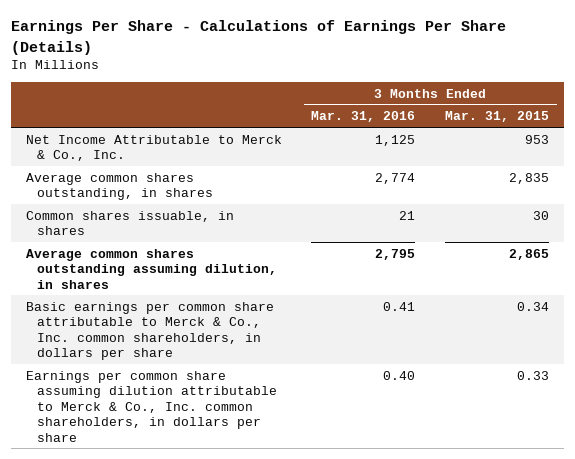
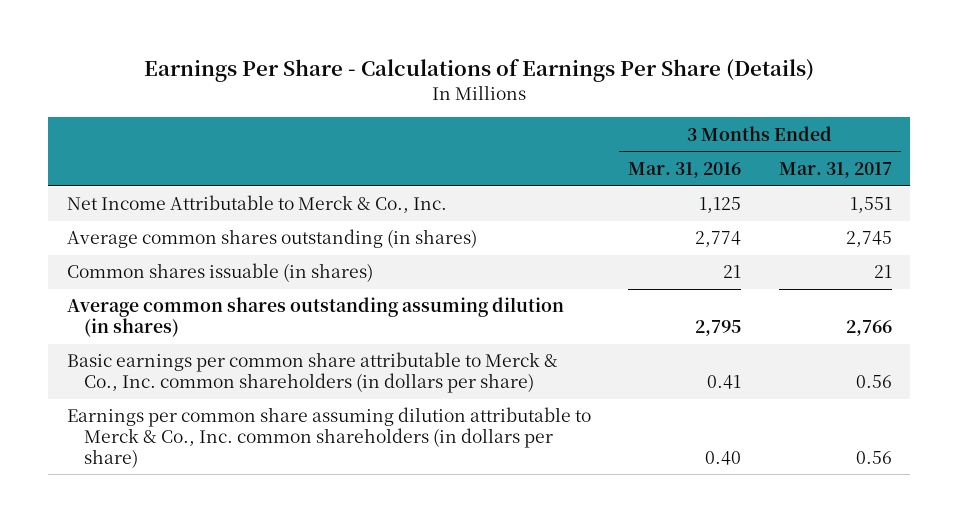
[445,111,550,123] Mar. 31, 2015 -> none
none -> [778,161,892,178] Mar. 31, 2017
[25,172,214,201] Average common shares outstanding, in shares -> [67,229,478,249] Average common shares outstanding (in shares)
[25,210,234,236] Common shares issuable, in shares -> [67,263,374,283] Common shares issuable (in shares)
[25,248,278,289] Average common shares outstanding assuming dilution, in shares -> [67,297,565,338] Average common shares outstanding assuming dilution (in shares)
[25,301,274,361] Basic earnings per common share attributable to Merck & Co., Inc. common shareholders, in dollars per share -> [67,352,559,394] Basic earnings per common share attributable to Merck & Co., Inc. common shareholders (in dollars per share)
[25,370,278,442] Earnings per common share assuming dilution attributable to Merck & Co., Inc. common shareholders, in dollars per share -> [67,407,592,468] Earnings per common share assuming dilution attributable to Merck & Co., Inc. common shareholders (in dollars per share)

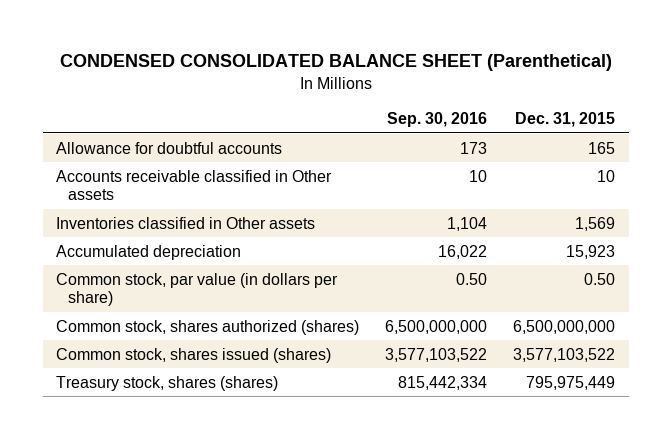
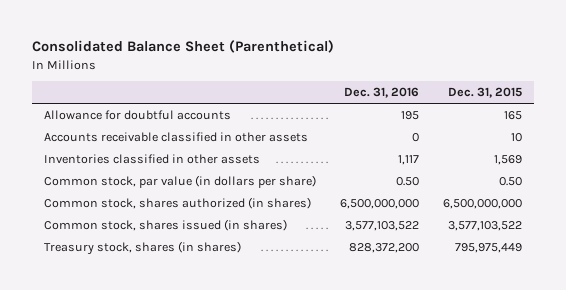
[59,54,612,72] CONDENSED CONSOLIDATED BALANCE SHEET (Parenthetical) -> [31,40,334,54] Consolidated Balance Sheet (Parenthetical)
[387,112,488,128] Sep. 30, 2016 -> none
none -> [343,87,419,99] Dec. 31, 2016
[55,244,241,260] Accumulated depreciation -> none
[55,169,332,201] Accounts receivable classified in Other assets -> [43,132,308,143] Accounts receivable classified in other assets
[55,216,315,229] Inventories classified in Other assets -> [43,154,260,165] Inventories classified in other assets
[55,319,359,335] Common stock, shares authorized (shares) -> [43,197,311,210] Common stock, shares authorized (in shares)
[55,347,331,363] Common stock, shares issued (shares) -> [43,219,287,232] Common stock, shares issued (in shares)
[55,375,278,391] Treasury stock, shares (shares) -> [43,241,241,256] Treasury stock, shares (in shares)

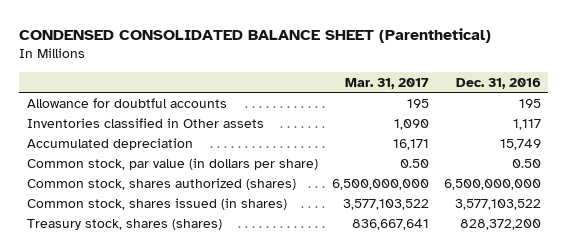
[31,40,334,54] Consolidated Balance Sheet (Parenthetical) -> [19,28,492,44] CONDENSED CONSOLIDATED BALANCE SHEET (Parenthetical)
[447,87,522,99] Dec. 31, 2015 -> none
none -> [345,77,430,89] Mar. 31, 2017
[43,132,308,143] Accounts receivable classified in other assets -> none
[43,154,260,165] Inventories classified in other assets -> [26,117,264,128] Inventories classified in Other assets
none -> [26,137,193,150] Accumulated depreciation
[43,197,311,210] Common stock, shares authorized (in shares) -> [26,177,296,190] Common stock, shares authorized (shares)
[43,241,241,256] Treasury stock, shares (in shares) -> [26,218,222,230] Treasury stock, shares (shares)

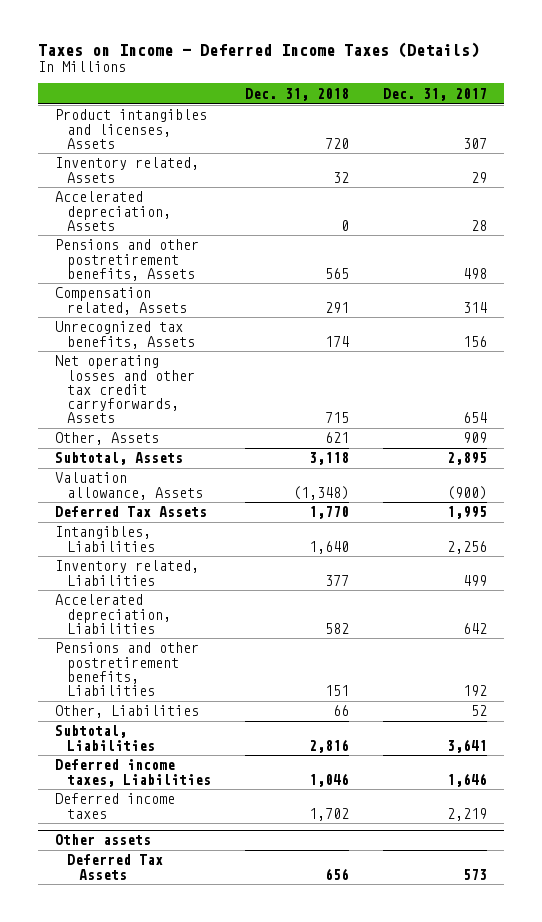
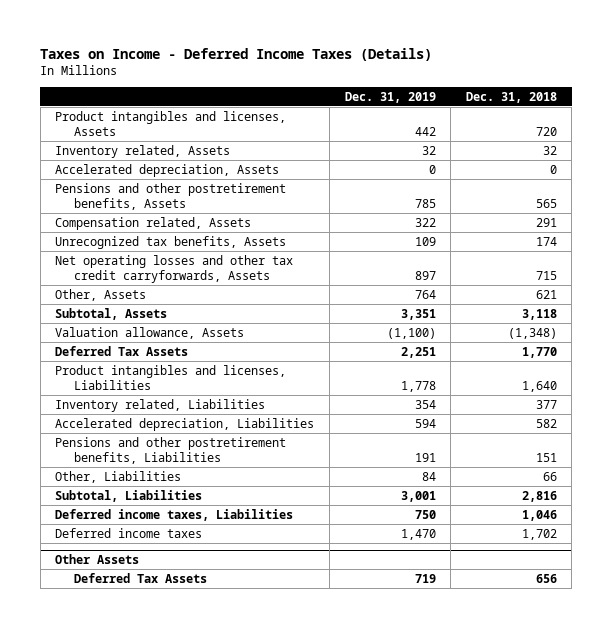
[382,87,487,101] Dec. 31, 2017 -> none
none -> [344,91,436,103] Dec. 31, 2019
[54,526,156,552] Intangibles, Liabilities -> [55,364,287,391] Product intangibles and licenses, Liabilities
[54,834,151,846] Other assets -> [55,554,140,565] Other Assets

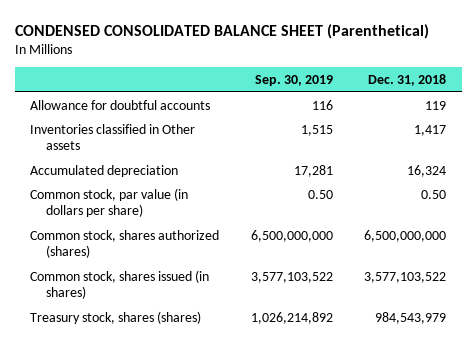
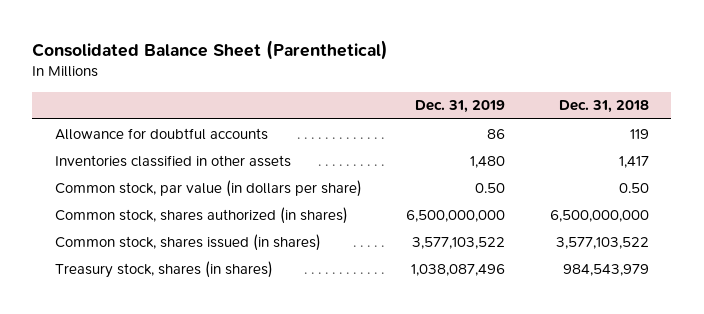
[14,23,429,39] CONDENSED CONSOLIDATED BALANCE SHEET (Parenthetical) -> [32,39,389,60] Consolidated Balance Sheet (Parenthetical)
[254,74,333,86] Sep. 30, 2019 -> none
none -> [415,100,506,114] Dec. 31, 2019
[30,164,179,177] Accumulated depreciation -> none
[30,123,196,151] Inventories classified in Other assets -> [54,154,291,167] Inventories classified in other assets
[30,229,220,259] Common stock, shares authorized (shares) -> [54,206,348,224] Common stock, shares authorized (in shares)
[30,310,202,324] Treasury stock, shares (shares) -> [54,260,273,278] Treasury stock, shares (in shares)

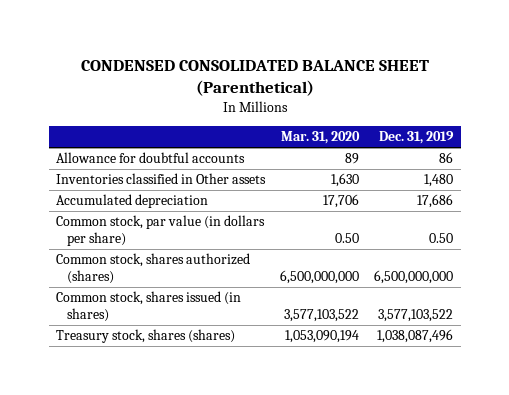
[32,39,389,60] Consolidated Balance Sheet (Parenthetical) -> [80,59,429,96] CONDENSED CONSOLIDATED BALANCE SHEET (Parenthetical)
[559,100,650,114] Dec. 31, 2018 -> none
none -> [281,131,361,145] Mar. 31, 2020
[54,154,291,167] Inventories classified in other assets -> [56,173,267,185] Inventories classified in Other assets
none -> [56,194,209,209] Accumulated depreciation
[54,206,348,224] Common stock, shares authorized (in shares) -> [56,253,251,285] Common stock, shares authorized (shares)
[54,260,273,278] Treasury stock, shares (in shares) -> [56,329,236,344] Treasury stock, shares (shares)

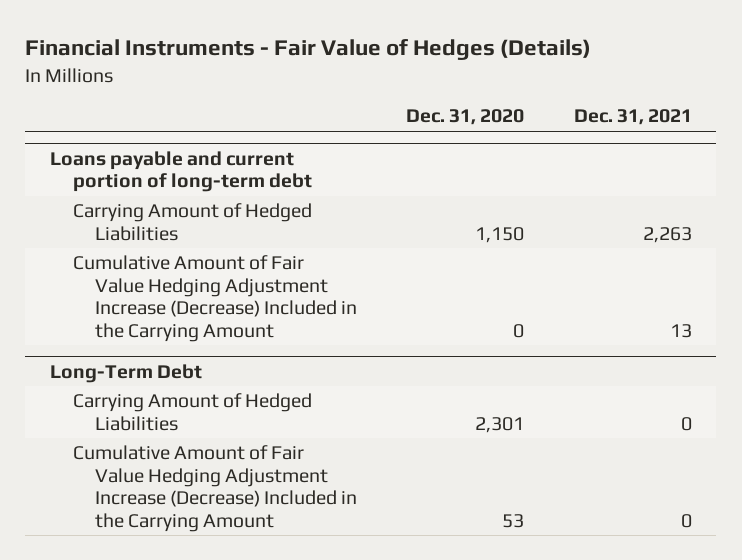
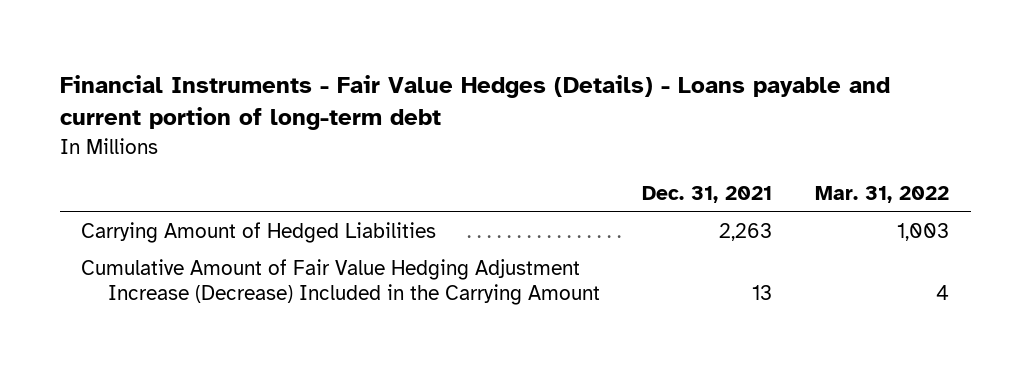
[25,39,592,61] Financial Instruments - Fair Value of Hedges (Details) -> [59,74,890,131] Financial Instruments - Fair Value Hedges (Details) - Loans payable and current portion of long-term debt
[406,109,525,126] Dec. 31, 2020 -> none
none -> [815,186,950,204] Mar. 31, 2022
[50,150,312,192] Loans payable and current portion of long-term debt -> none
[50,363,203,383] Long-Term Debt -> none
[72,393,312,431] Carrying Amount of Hedged Liabilities -> none
[72,445,357,532] Cumulative Amount of Fair Value Hedging Adjustment Increase (Decrease) Included in the Carrying Amount -> none

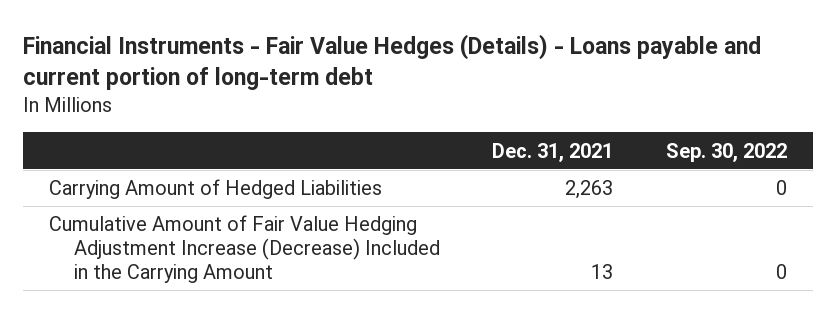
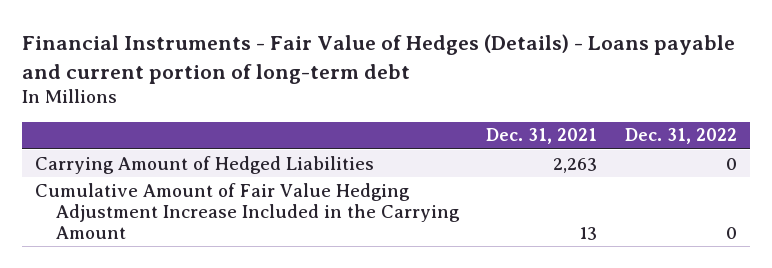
[22,34,761,91] Financial Instruments - Fair Value Hedges (Details) - Loans payable and current portion of long-term debt -> [21,34,735,84] Financial Instruments - Fair Value of Hedges (Details) - Loans payable and current portion of long-term debt
[665,142,787,162] Sep. 30, 2022 -> none
none -> [624,128,737,145] Dec. 31, 2022
[49,215,441,283] Cumulative Amount of Fair Value Hedging Adjustment Increase (Decrease) Included in the Carrying Amount -> [35,182,461,240] Cumulative Amount of Fair Value Hedging Adjustment Increase Included in the Carrying Amount

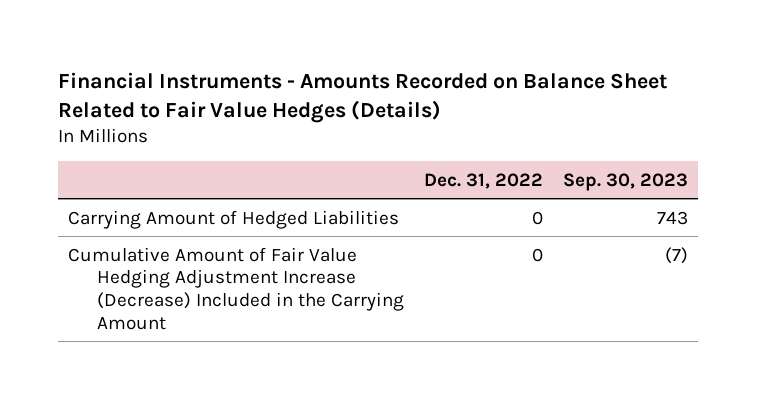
[21,34,735,84] Financial Instruments - Fair Value of Hedges (Details) - Loans payable and current portion of long-term debt -> [58,71,668,123] Financial Instruments - Amounts Recorded on Balance Sheet Related to Fair Value Hedges (Details)
[486,128,598,145] Dec. 31, 2021 -> none
none -> [563,172,689,191] Sep. 30, 2023
[35,182,461,240] Cumulative Amount of Fair Value Hedging Adjustment Increase Included in the Carrying Amount -> [68,246,405,330] Cumulative Amount of Fair Value Hedging Adjustment Increase (Decrease) Included in the Carrying Amount

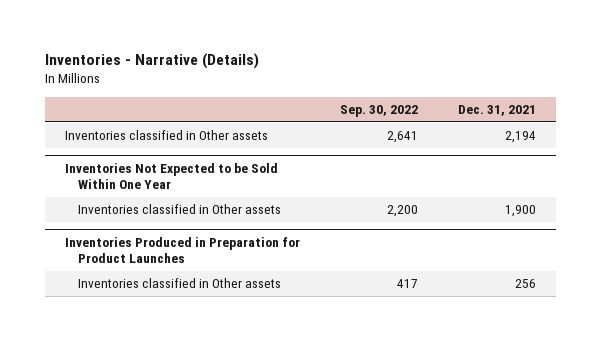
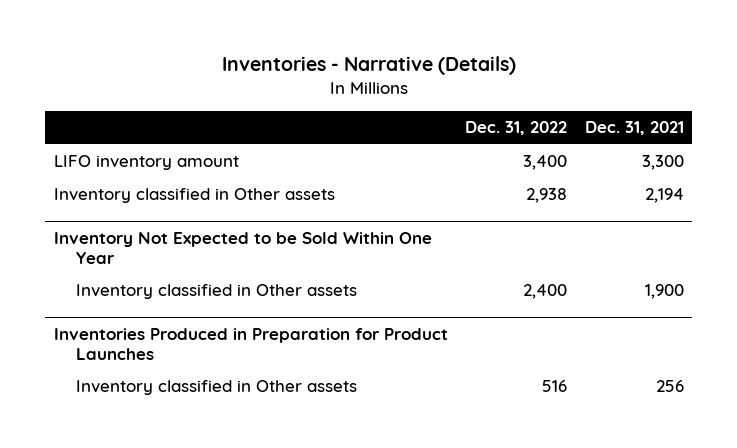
[339,104,418,117] Sep. 30, 2022 -> none
none -> [465,121,568,136] Dec. 31, 2022
none -> [53,155,239,171] LIFO inventory amount
[64,130,268,141] Inventories classified in Other assets -> [53,188,335,204] Inventory classified in Other assets
[64,163,278,189] Inventories Not Expected to be Sold Within One Year -> [53,231,432,264] Inventory Not Expected to be Sold Within One Year
[78,204,282,215] Inventories classified in Other assets -> [75,284,357,300] Inventory classified in Other assets
[78,278,282,289] Inventories classified in Other assets -> [75,380,357,396] Inventory classified in Other assets

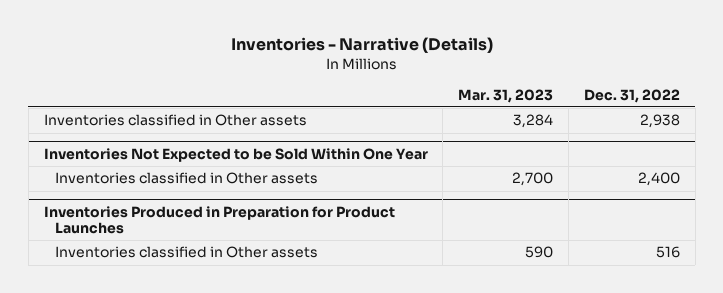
[584,121,684,136] Dec. 31, 2021 -> none
none -> [458,88,554,103] Mar. 31, 2023
[53,155,239,171] LIFO inventory amount -> none
[53,188,335,204] Inventory classified in Other assets -> [43,114,307,127] Inventories classified in Other assets
[53,231,432,264] Inventory Not Expected to be Sold Within One Year -> [43,147,428,162] Inventories Not Expected to be Sold Within One Year
[75,284,357,300] Inventory classified in Other assets -> [55,172,319,185] Inventories classified in Other assets
[75,380,357,396] Inventory classified in Other assets -> [55,246,319,259] Inventories classified in Other assets

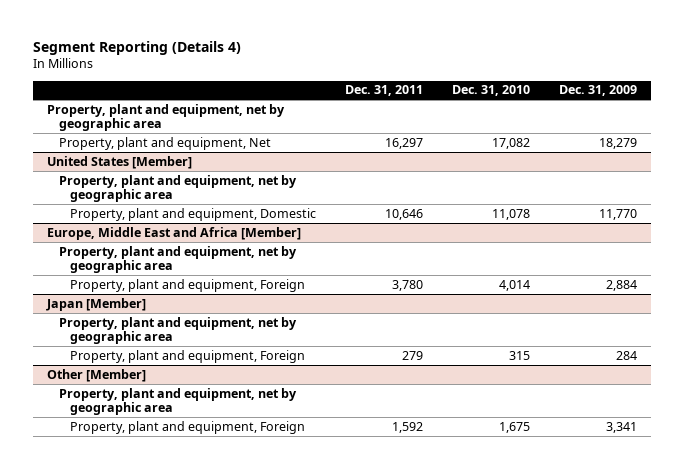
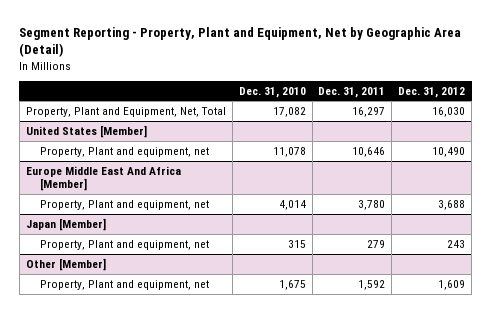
[32,40,241,55] Segment Reporting (Details 4) -> [19,26,462,58] Segment Reporting - Property, Plant and Equipment, Net by Geographic Area (Detail)
[558,85,637,97] Dec. 31, 2009 -> none
none -> [398,86,466,98] Dec. 31, 2012
[46,103,285,131] Property, plant and equipment, net by geographic area -> none
[58,136,271,150] Property, plant and equipment, Net -> [25,106,226,117] Property, Plant and Equipment, Net, Total
[58,174,297,202] Property, plant and equipment, net by geographic area -> none
[58,245,297,273] Property, plant and equipment, net by geographic area -> none
[70,207,317,221] Property, plant and equipment, Domestic -> [39,146,209,157] Property, Plant and equipment, net
[46,226,301,240] Europe, Middle East and Africa [Member] -> [25,165,181,192] Europe Middle East And Africa [Member]
[70,278,306,292] Property, plant and equipment, Foreign -> [39,199,209,210] Property, Plant and equipment, net
[58,316,297,344] Property, plant and equipment, net by geographic area -> none
[70,349,306,363] Property, plant and equipment, Foreign -> [39,239,209,250] Property, Plant and equipment, net
[58,387,297,415] Property, plant and equipment, net by geographic area -> none
[70,420,306,434] Property, plant and equipment, Foreign -> [39,279,209,290] Property, Plant and equipment, net

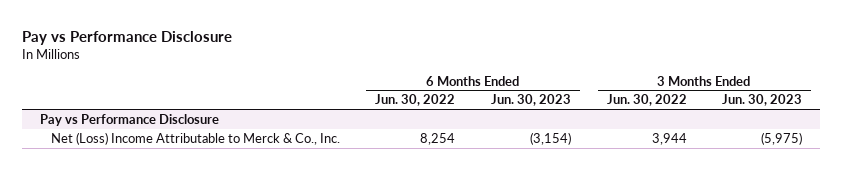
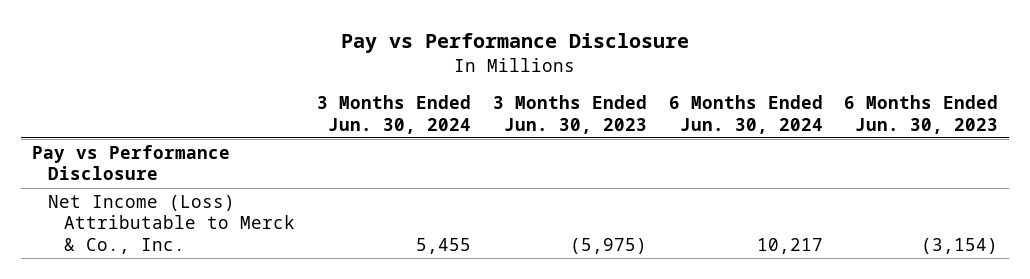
[375,94,456,107] Jun. 30, 2022 -> none
[606,94,687,107] Jun. 30, 2022 -> none
none -> [316,95,471,134] 3 Months Ended Jun. 30, 2024
none -> [668,95,823,134] 6 Months Ended Jun. 30, 2024
[50,131,340,145] Net (Loss) Income Attributable to Merck & Co., Inc. -> [48,194,296,254] Net Income (Loss) Attributable to Merck & Co., Inc.

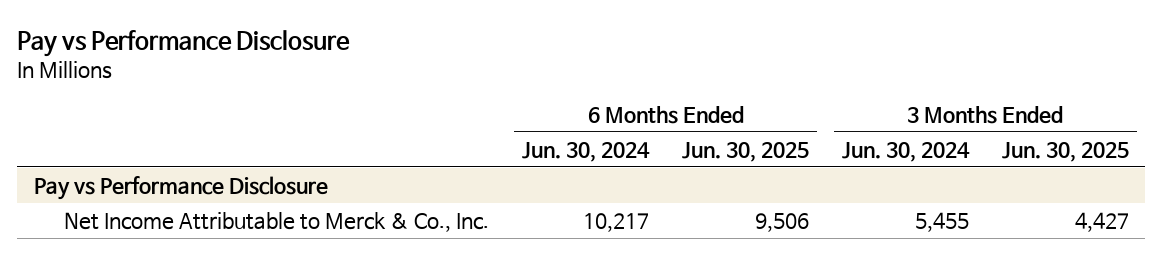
[492,95,647,134] 3 Months Ended Jun. 30, 2023 -> none
[844,95,999,134] 6 Months Ended Jun. 30, 2023 -> none
none -> [682,141,810,162] Jun. 30, 2025
none -> [1001,141,1129,162] Jun. 30, 2025
[48,194,296,254] Net Income (Loss) Attributable to Merck & Co., Inc. -> [64,211,490,232] Net Income Attributable to Merck & Co., Inc.

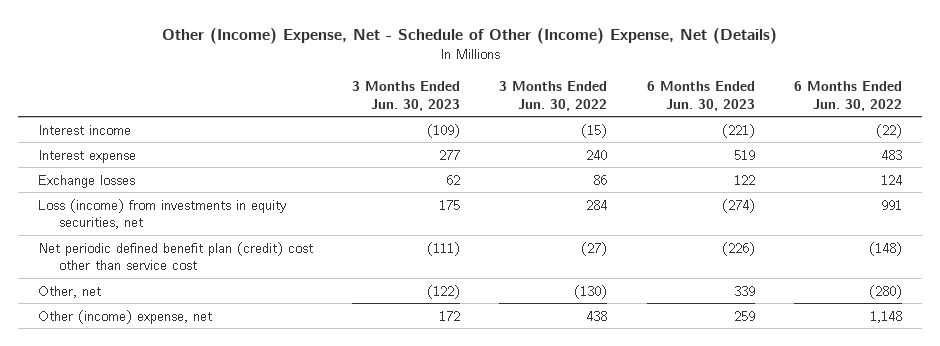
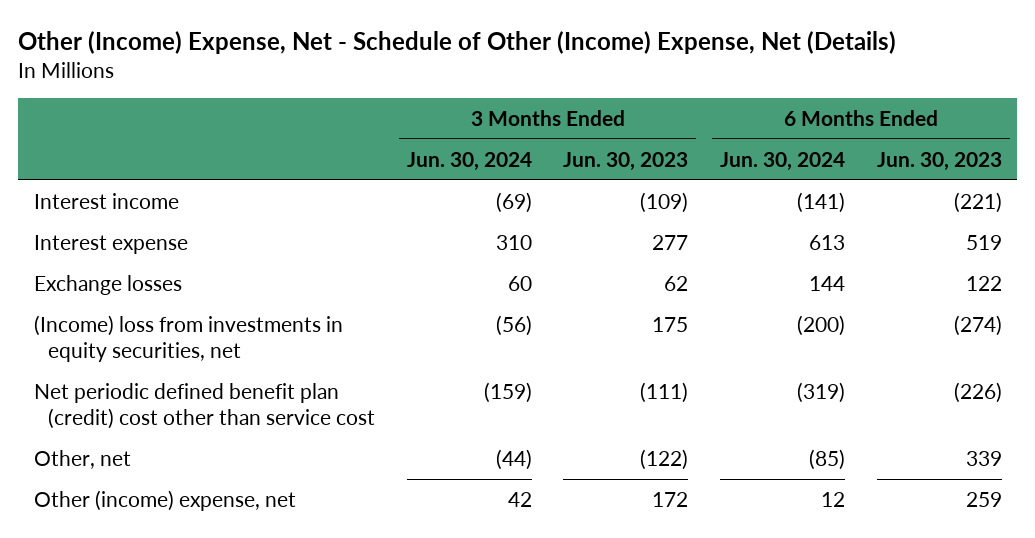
[499,80,608,111] 3 Months Ended Jun. 30, 2022 -> none
[793,80,902,111] 6 Months Ended Jun. 30, 2022 -> none
none -> [406,151,532,171] Jun. 30, 2024
none -> [720,151,846,171] Jun. 30, 2024
[37,198,286,230] Loss (income) from investments in equity securities, net -> [33,314,343,362] (Income) loss from investments in equity securities, net

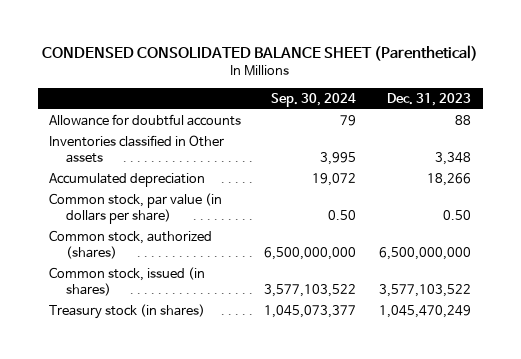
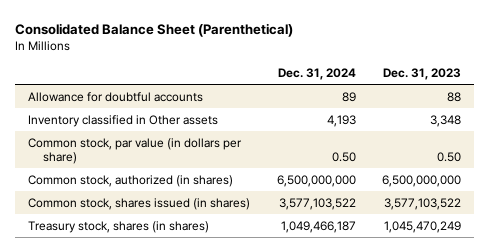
[42,44,479,61] CONDENSED CONSOLIDATED BALANCE SHEET (Parenthetical) -> [15,22,294,37] Consolidated Balance Sheet (Parenthetical)
[271,92,357,107] Sep. 30, 2024 -> none
none -> [277,68,356,81] Dec. 31, 2024
[49,173,206,188] Accumulated depreciation -> none
[49,135,225,164] Inventories classified in Other assets -> [28,114,219,127] Inventory classified in Other assets
[49,230,213,260] Common stock, authorized (shares) -> [28,174,234,187] Common stock, authorized (in shares)
[49,267,206,297] Common stock, issued (in shares) -> [28,197,251,210] Common stock, shares issued (in shares)
[49,304,206,320] Treasury stock (in shares) -> [28,220,210,233] Treasury stock, shares (in shares)

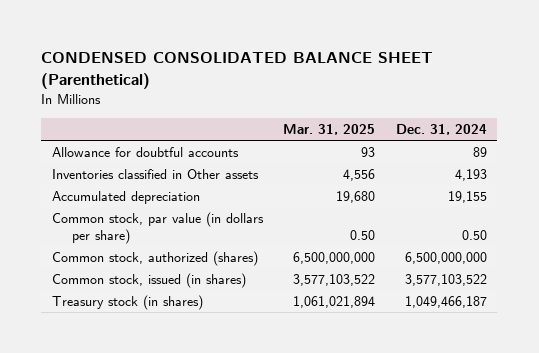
[15,22,294,37] Consolidated Balance Sheet (Parenthetical) -> [41,52,434,90] CONDENSED CONSOLIDATED BALANCE SHEET (Parenthetical)
[382,68,461,81] Dec. 31, 2023 -> none
none -> [283,124,376,136] Mar. 31, 2025
[28,114,219,127] Inventory classified in Other assets -> [51,168,259,179] Inventories classified in Other assets
none -> [51,190,200,204] Accumulated depreciation
[28,174,234,187] Common stock, authorized (in shares) -> [51,250,258,266] Common stock, authorized (shares)
[28,197,251,210] Common stock, shares issued (in shares) -> [51,272,246,288] Common stock, issued (in shares)
[28,220,210,233] Treasury stock, shares (in shares) -> [51,294,203,310] Treasury stock (in shares)

